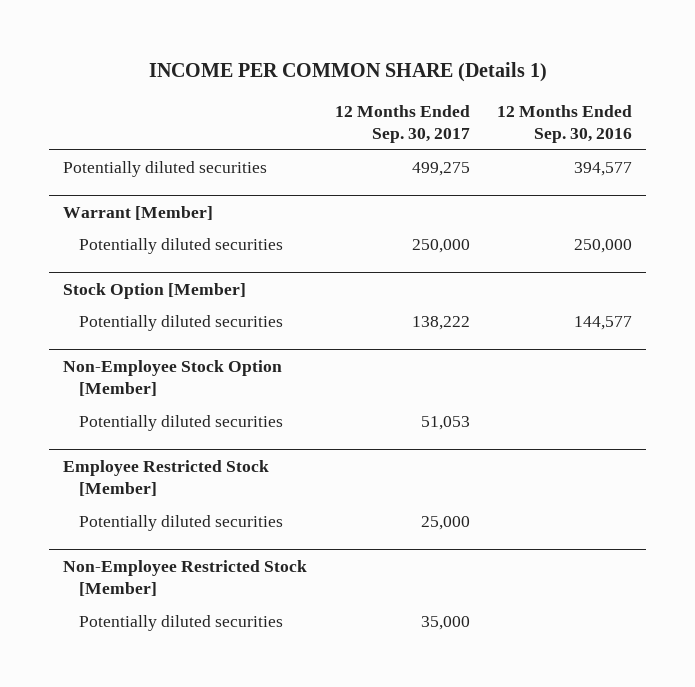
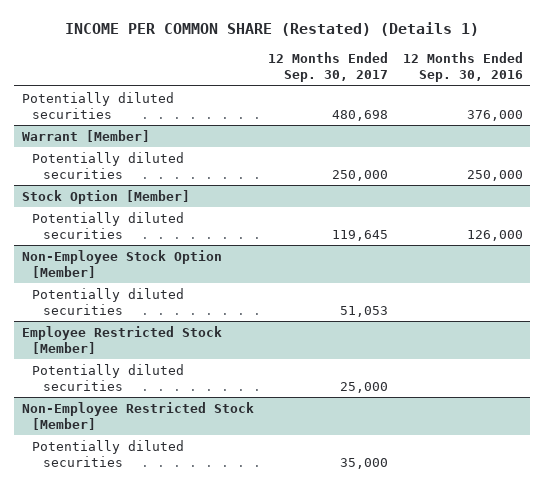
[148,61,547,82] INCOME PER COMMON SHARE (Details 1) -> [65,22,480,37] INCOME PER COMMON SHARE (Restated) (Details 1)
[411,162,470,177] 499,275 -> [332,110,389,122] 480,698
[574,162,633,177] 394,577 -> [467,110,524,122] 376,000
[411,316,470,331] 138,222 -> [332,230,389,242] 119,645
[574,316,633,331] 144,577 -> [467,230,524,242] 126,000

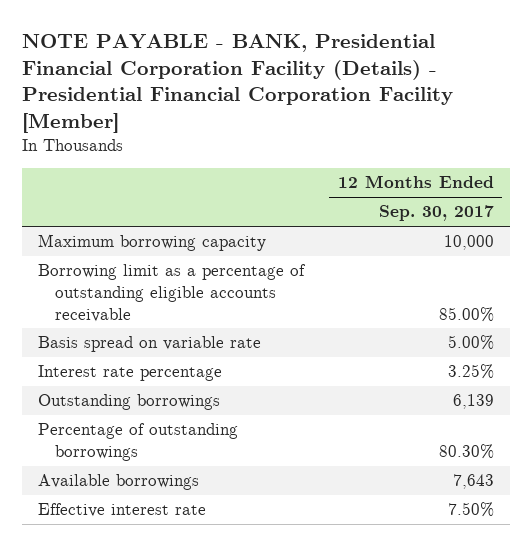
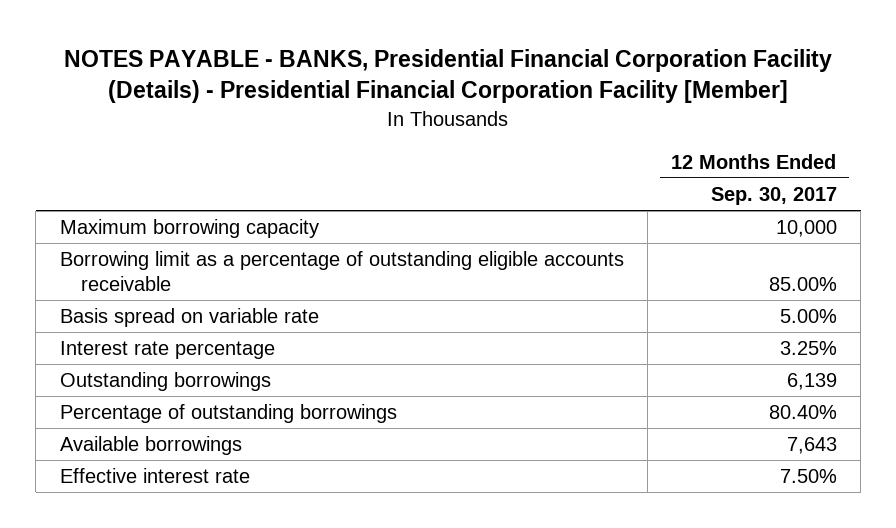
[21,34,453,133] NOTE PAYABLE - BANK, Presidential Financial Corporation Facility (Details) - Presidential Financial Corporation Facility [Member] -> [64,48,833,104] NOTES PAYABLE - BANKS, Presidential Financial Corporation Facility (Details) - Presidential Financial Corporation Facility [Member]
[438,444,494,460] 80.30% -> [768,405,837,420] 80.40%

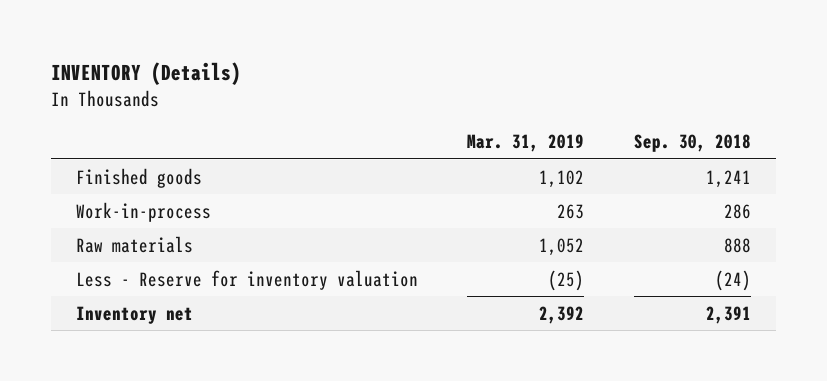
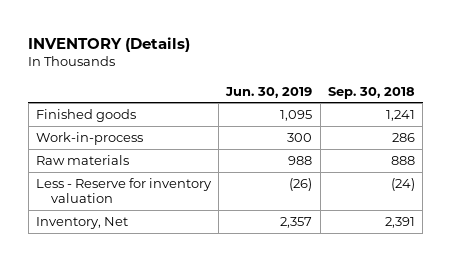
[467,134,585,153] Mar. 31, 2019 -> none
none -> [225,86,313,98] Jun. 30, 2019
[75,305,193,324] Inventory net -> [35,216,128,229] Inventory, Net

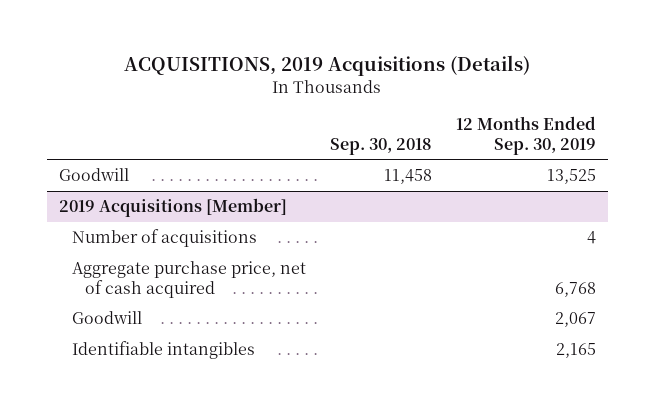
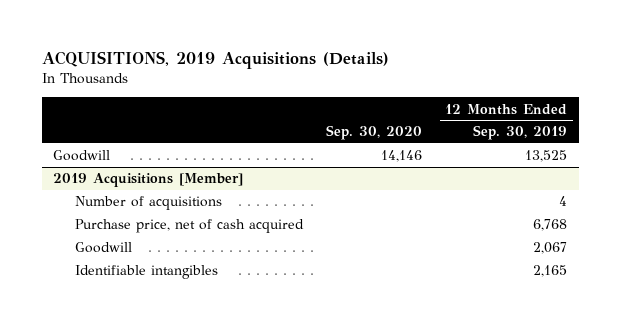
[329,137,432,155] Sep. 30, 2018 -> none
none -> [326,125,423,141] Sep. 30, 2020
[71,261,306,298] Aggregate purchase price, net of cash acquired -> [74,219,304,234] Purchase price, net of cash acquired

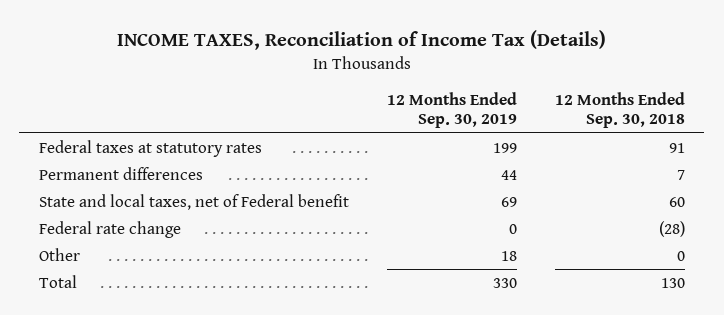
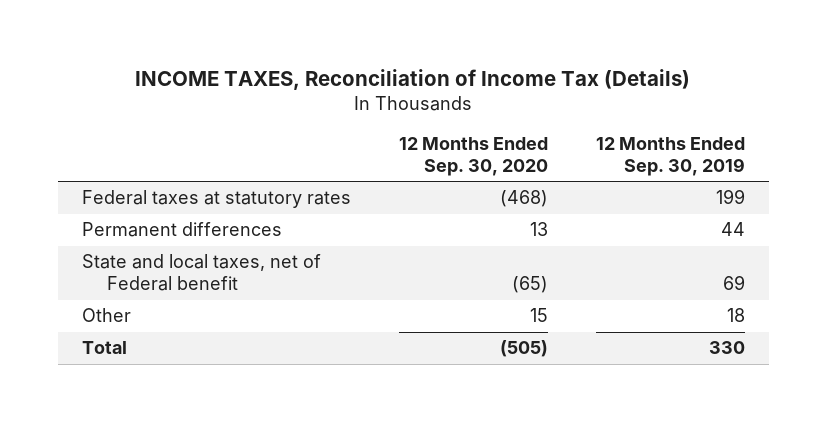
[555,91,686,129] 12 Months Ended Sep. 30, 2018 -> none
none -> [398,137,548,177] 12 Months Ended Sep. 30, 2020
[38,220,181,238] Federal rate change -> none

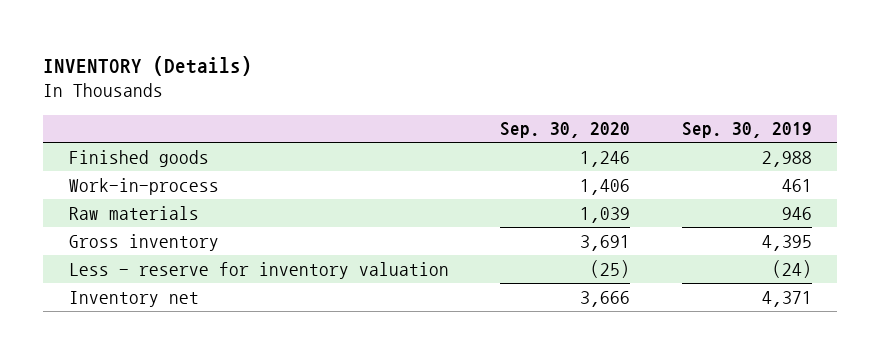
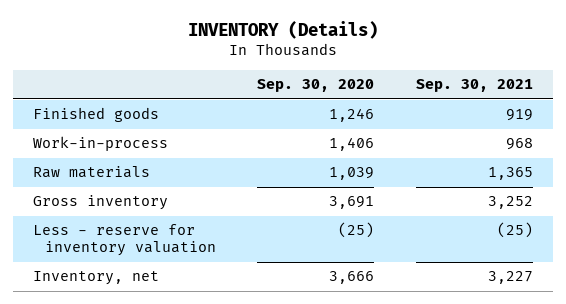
[681,122,812,139] Sep. 30, 2019 -> none
none -> [415,79,533,93] Sep. 30, 2021
[68,290,199,307] Inventory net -> [33,271,160,286] Inventory, net

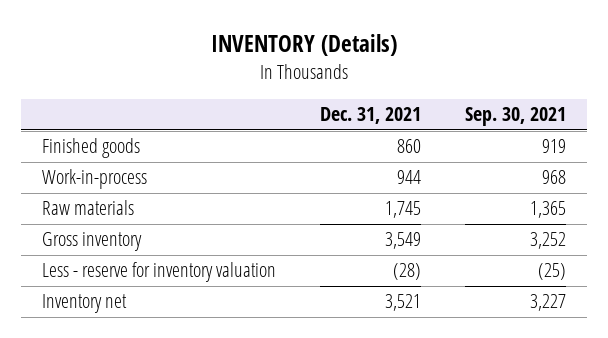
[257,79,375,93] Sep. 30, 2020 -> none
none -> [319,107,421,125] Dec. 31, 2021
[33,271,160,286] Inventory, net -> [42,294,128,314] Inventory net

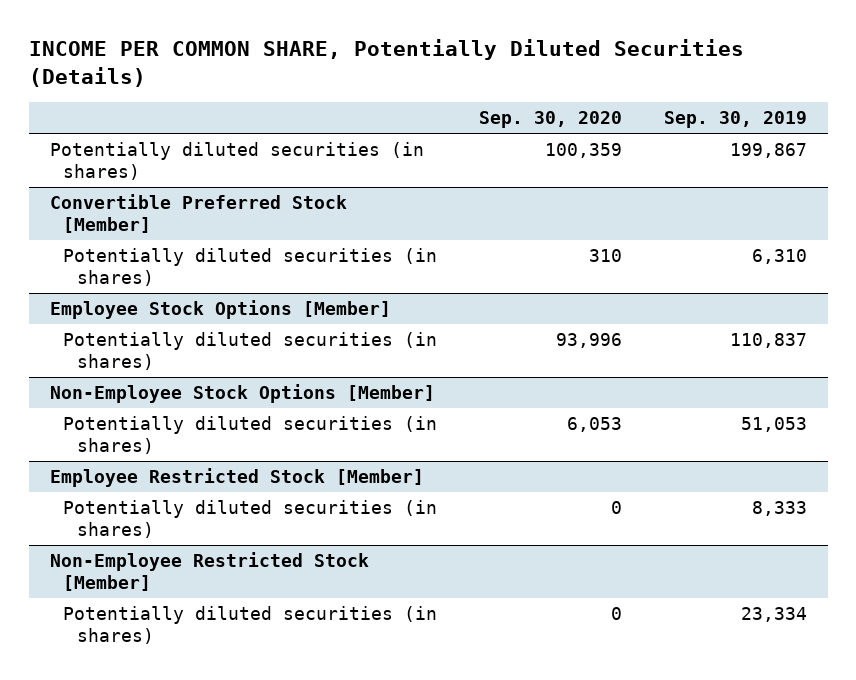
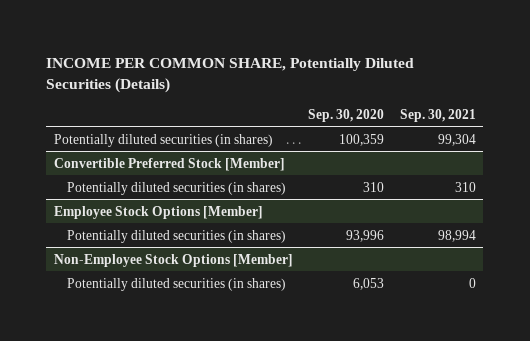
[663,111,807,129] Sep. 30, 2019 -> none
none -> [399,108,476,122] Sep. 30, 2021
[49,468,424,488] Employee Restricted Stock [Member] -> none
[63,500,438,539] Potentially diluted securities (in shares) -> none
[49,552,369,592] Non-Employee Restricted Stock [Member] -> none
[63,606,438,645] Potentially diluted securities (in shares) -> none

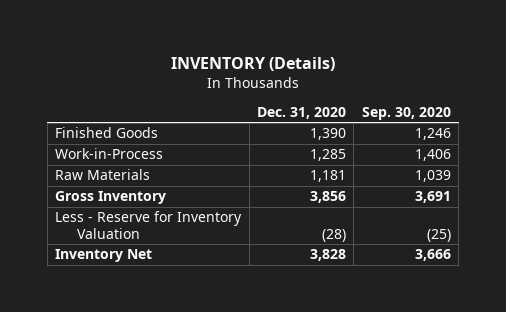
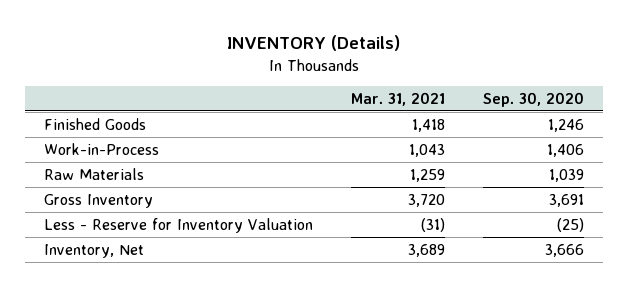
[257,107,347,120] Dec. 31, 2020 -> none
none -> [350,91,445,106] Mar. 31, 2021
[55,249,153,263] Inventory Net -> [43,243,144,258] Inventory, Net

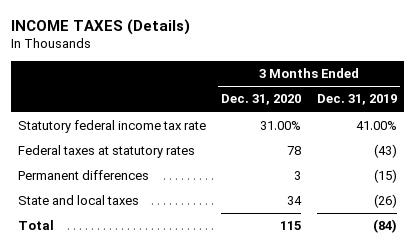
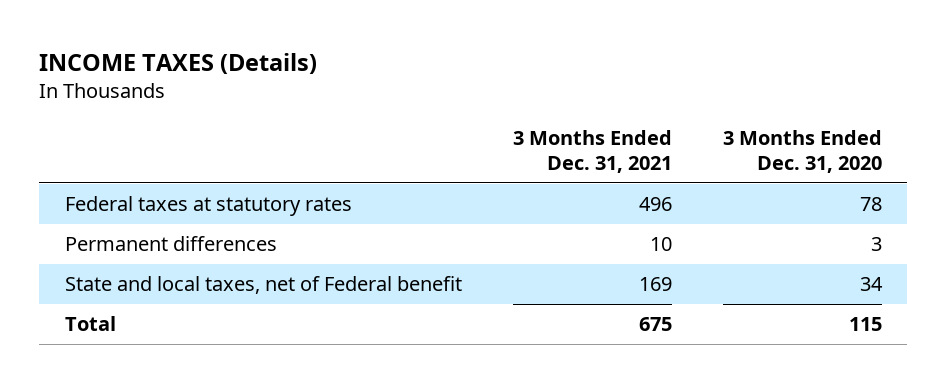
[316,94,397,106] Dec. 31, 2019 -> none
none -> [512,130,672,173] 3 Months Ended Dec. 31, 2021
[18,120,207,134] Statutory federal income tax rate -> none
[18,195,140,206] State and local taxes -> [64,276,462,295] State and local taxes, net of Federal benefit

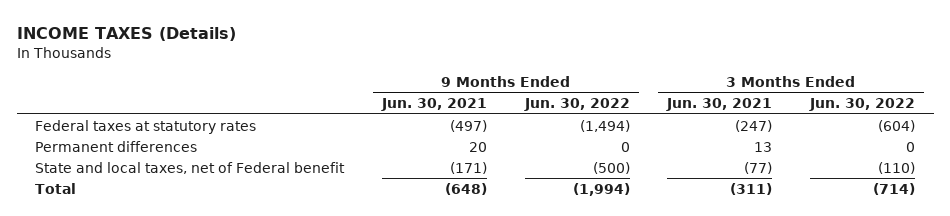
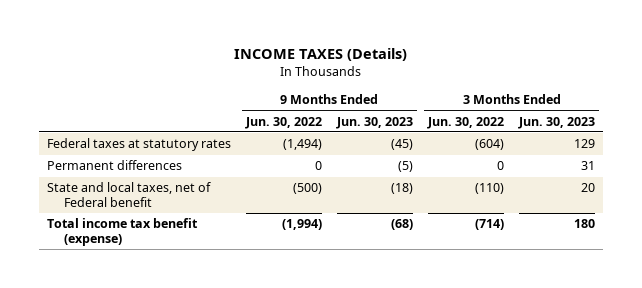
[381,98,488,112] Jun. 30, 2021 -> none
[666,98,773,112] Jun. 30, 2021 -> none
none -> [335,116,413,129] Jun. 30, 2023
none -> [518,116,596,129] Jun. 30, 2023
[35,182,77,194] Total -> [46,218,198,247] Total income tax benefit (expense)

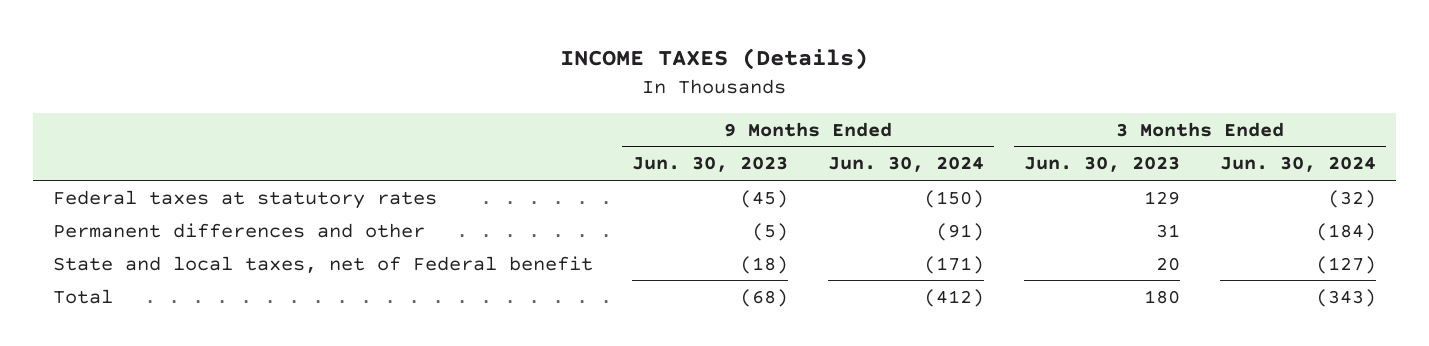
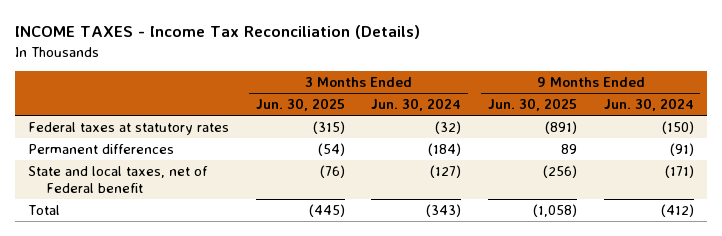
[560,47,869,70] INCOME TAXES (Details) -> [14,25,420,40] INCOME TAXES - Income Tax Reconciliation (Details)
[632,156,789,173] Jun. 30, 2023 -> none
[1024,156,1181,173] Jun. 30, 2023 -> none
none -> [255,98,345,112] Jun. 30, 2025
none -> [488,98,578,112] Jun. 30, 2025
[52,222,425,238] Permanent differences and other -> [28,143,175,154] Permanent differences

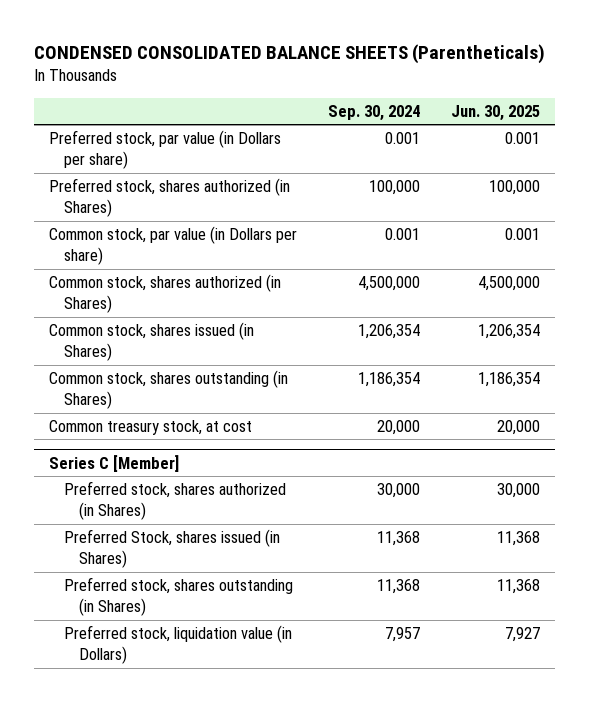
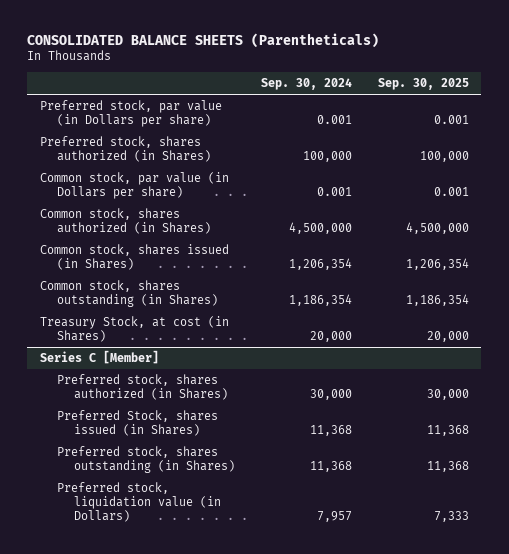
[33,44,545,65] CONDENSED CONSOLIDATED BALANCE SHEETS (Parentheticals) -> [27,32,380,48] CONSOLIDATED BALANCE SHEETS (Parentheticals)
[450,104,540,121] Jun. 30, 2025 -> none
none -> [377,78,469,91] Sep. 30, 2025
[49,420,253,436] Common treasury stock, at cost -> [39,316,229,342] Treasury Stock, at cost (in Shares)

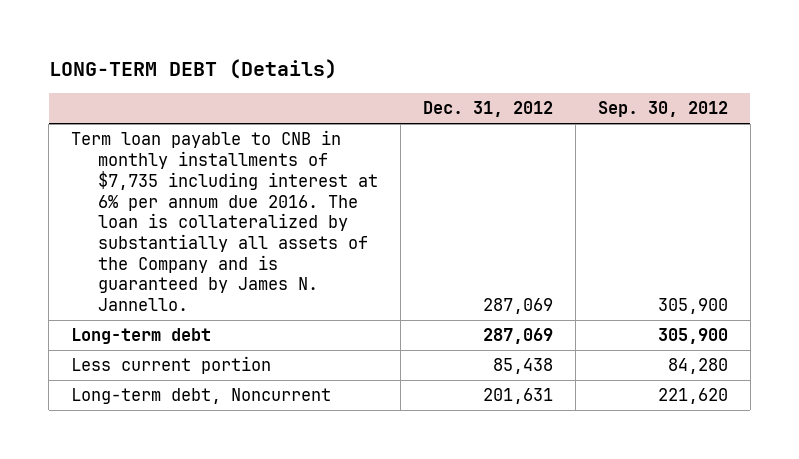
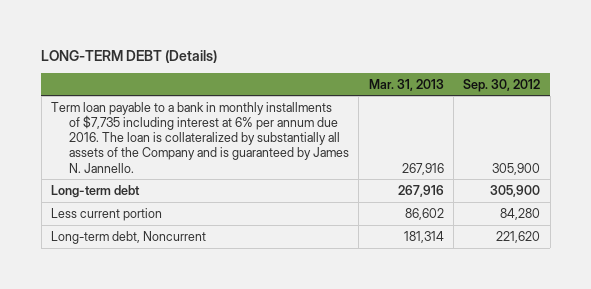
[422,101,553,118] Dec. 31, 2012 -> none
none -> [368,78,444,91] Mar. 31, 2013
[71,130,378,311] Term loan payable to CNB in monthly installments of $7,735 including interest at 6% per annum due 2016. The loan is collateralized by substantially all assets of the Company and is guaranteed by James N. Jannello. -> [51,101,349,173] Term loan payable to a bank in monthly installments of $7,735 including interest at 6% per annum due 2016. The loan is collateralized by substantially all assets of the Company and is guaranteed by James N. Jannello.

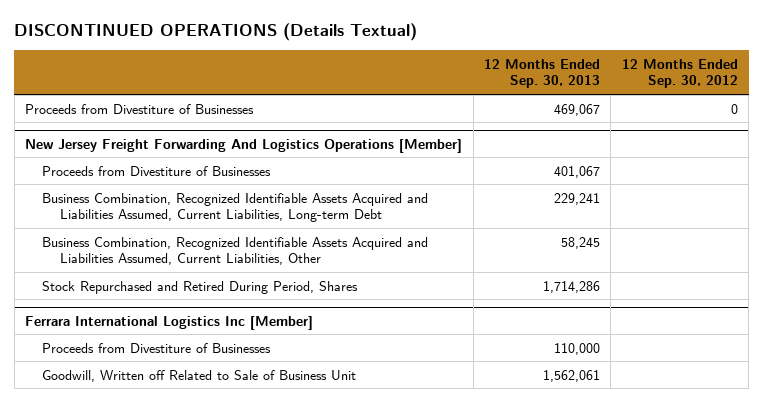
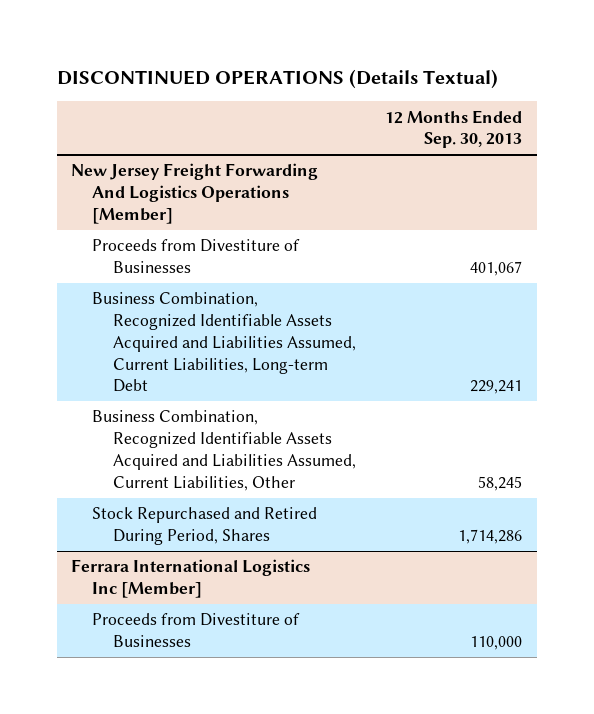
[621,58,738,89] 12 Months Ended Sep. 30, 2012 -> none
[25,103,255,114] Proceeds from Divestiture of Businesses -> none
[42,369,357,382] Goodwill, Written off Related to Sale of Business Unit -> none

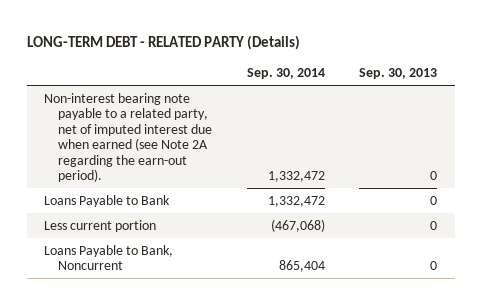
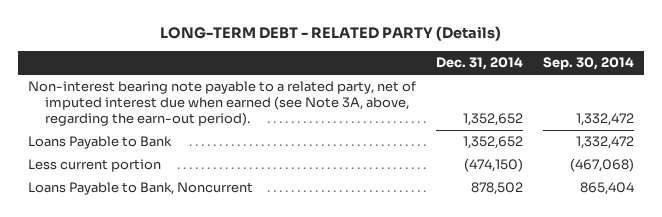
[359,68,438,80] Sep. 30, 2013 -> none
none -> [436,57,524,71] Dec. 31, 2014
[44,92,212,183] Non-interest bearing note payable to a related party, net of imputed interest due when earned (see Note 2A regarding the earn-out period). -> [28,81,417,126] Non-interest bearing note payable to a related party, net of imputed interest due when earned (see Note 3A, above, regarding the earn-out period).

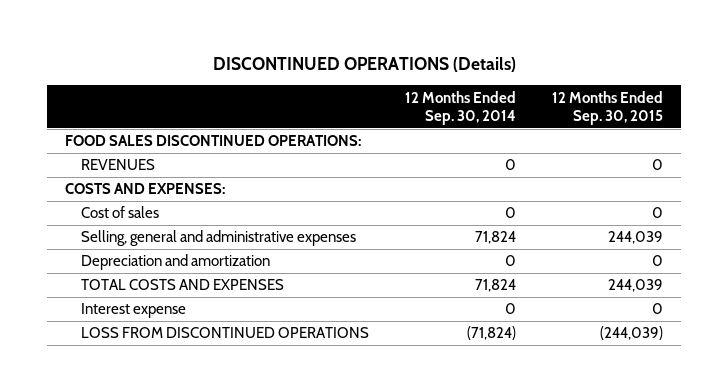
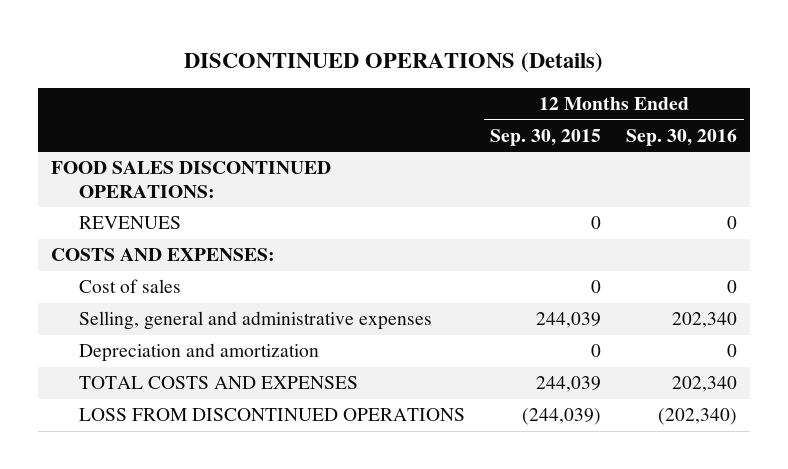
[404,90,516,126] 12 Months Ended Sep. 30, 2014 -> none
none -> [626,129,738,147] Sep. 30, 2016
[80,303,186,319] Interest expense -> none

